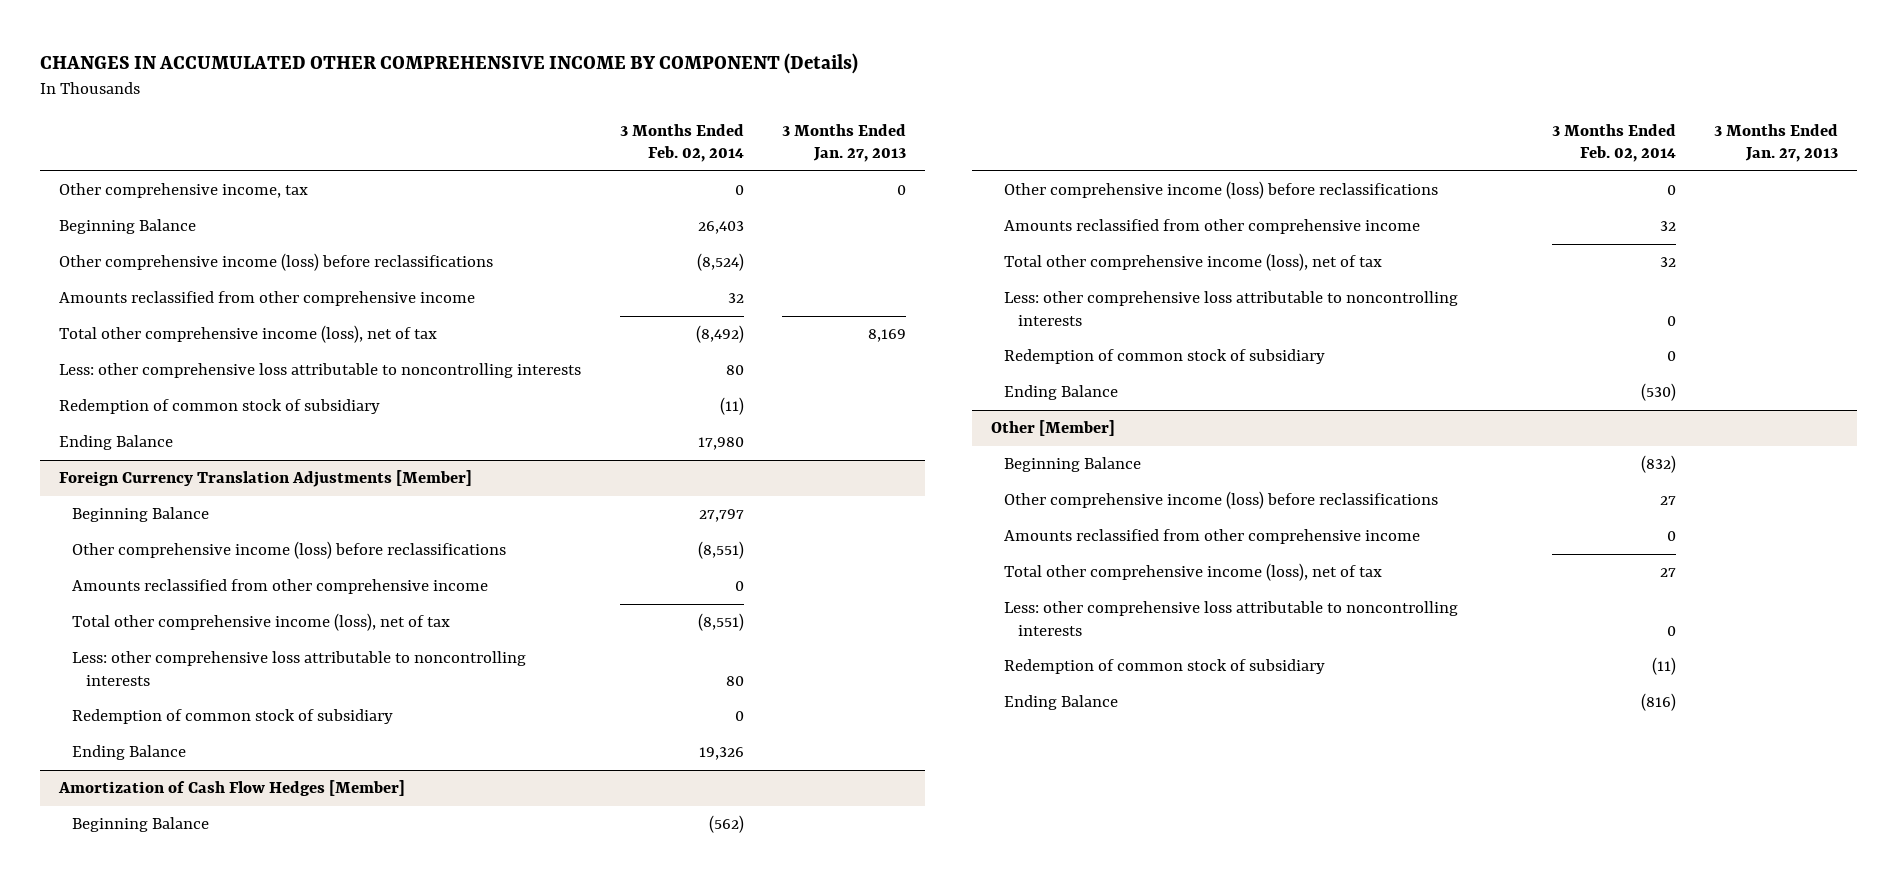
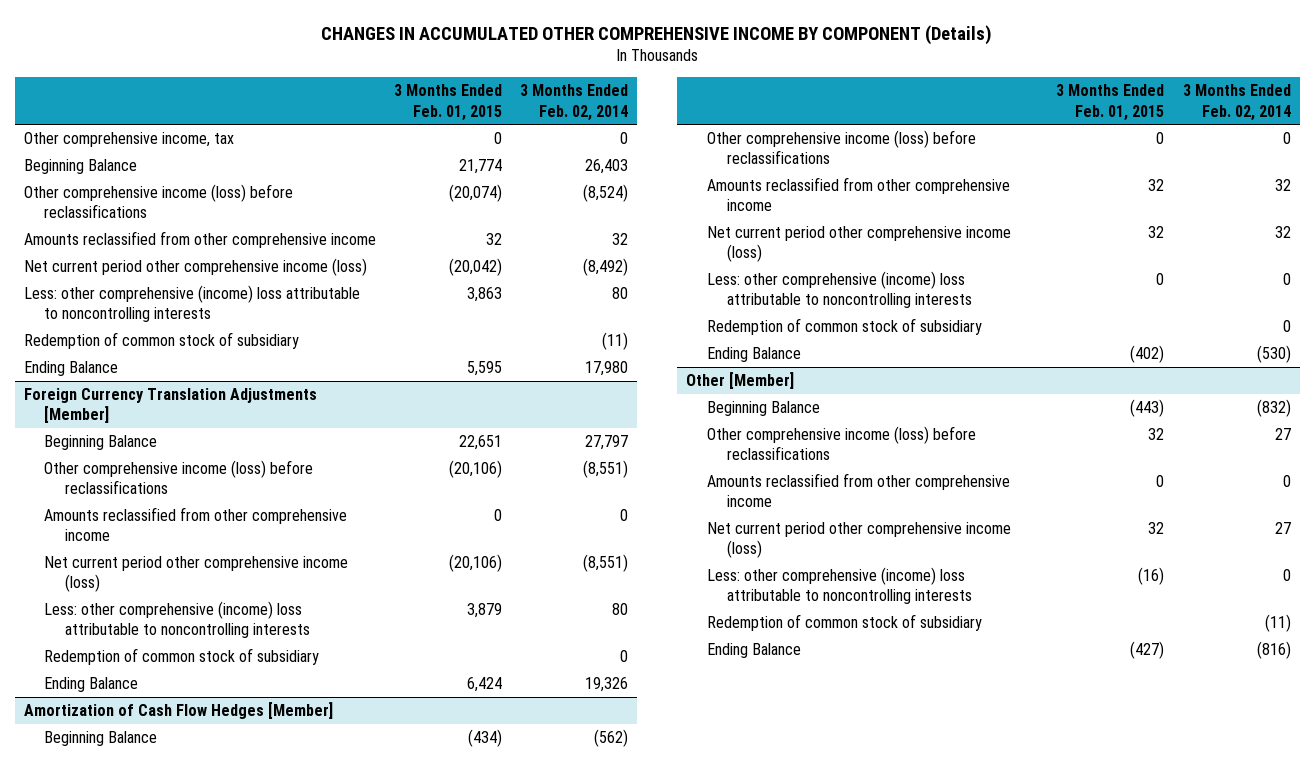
[782,123,907,162] 3 Months Ended Jan. 27, 2013 -> none
none -> [393,84,502,121] 3 Months Ended Feb. 01, 2015
[59,325,438,344] Total other comprehensive income (loss), net of tax -> [23,257,367,276] Net current period other comprehensive income (loss)
[59,363,582,379] Less: other comprehensive loss attributable to noncontrolling interests -> [23,284,360,323] Less: other comprehensive (income) loss attributable to noncontrolling interests
[72,613,451,632] Total other comprehensive income (loss), net of tax -> [44,555,349,593] Net current period other comprehensive income (loss)
[72,651,527,686] Less: other comprehensive loss attributable to noncontrolling interests -> [44,600,310,639] Less: other comprehensive (income) loss attributable to noncontrolling interests
[1004,253,1383,272] Total other comprehensive income (loss), net of tax -> [706,225,1011,263] Net current period other comprehensive income (loss)
[1004,291,1459,326] Less: other comprehensive loss attributable to noncontrolling interests -> [706,270,973,309] Less: other comprehensive (income) loss attributable to noncontrolling interests
[1004,563,1383,582] Total other comprehensive income (loss), net of tax -> [706,521,1011,559] Net current period other comprehensive income (loss)
[1004,601,1459,636] Less: other comprehensive loss attributable to noncontrolling interests -> [706,566,973,605] Less: other comprehensive (income) loss attributable to noncontrolling interests

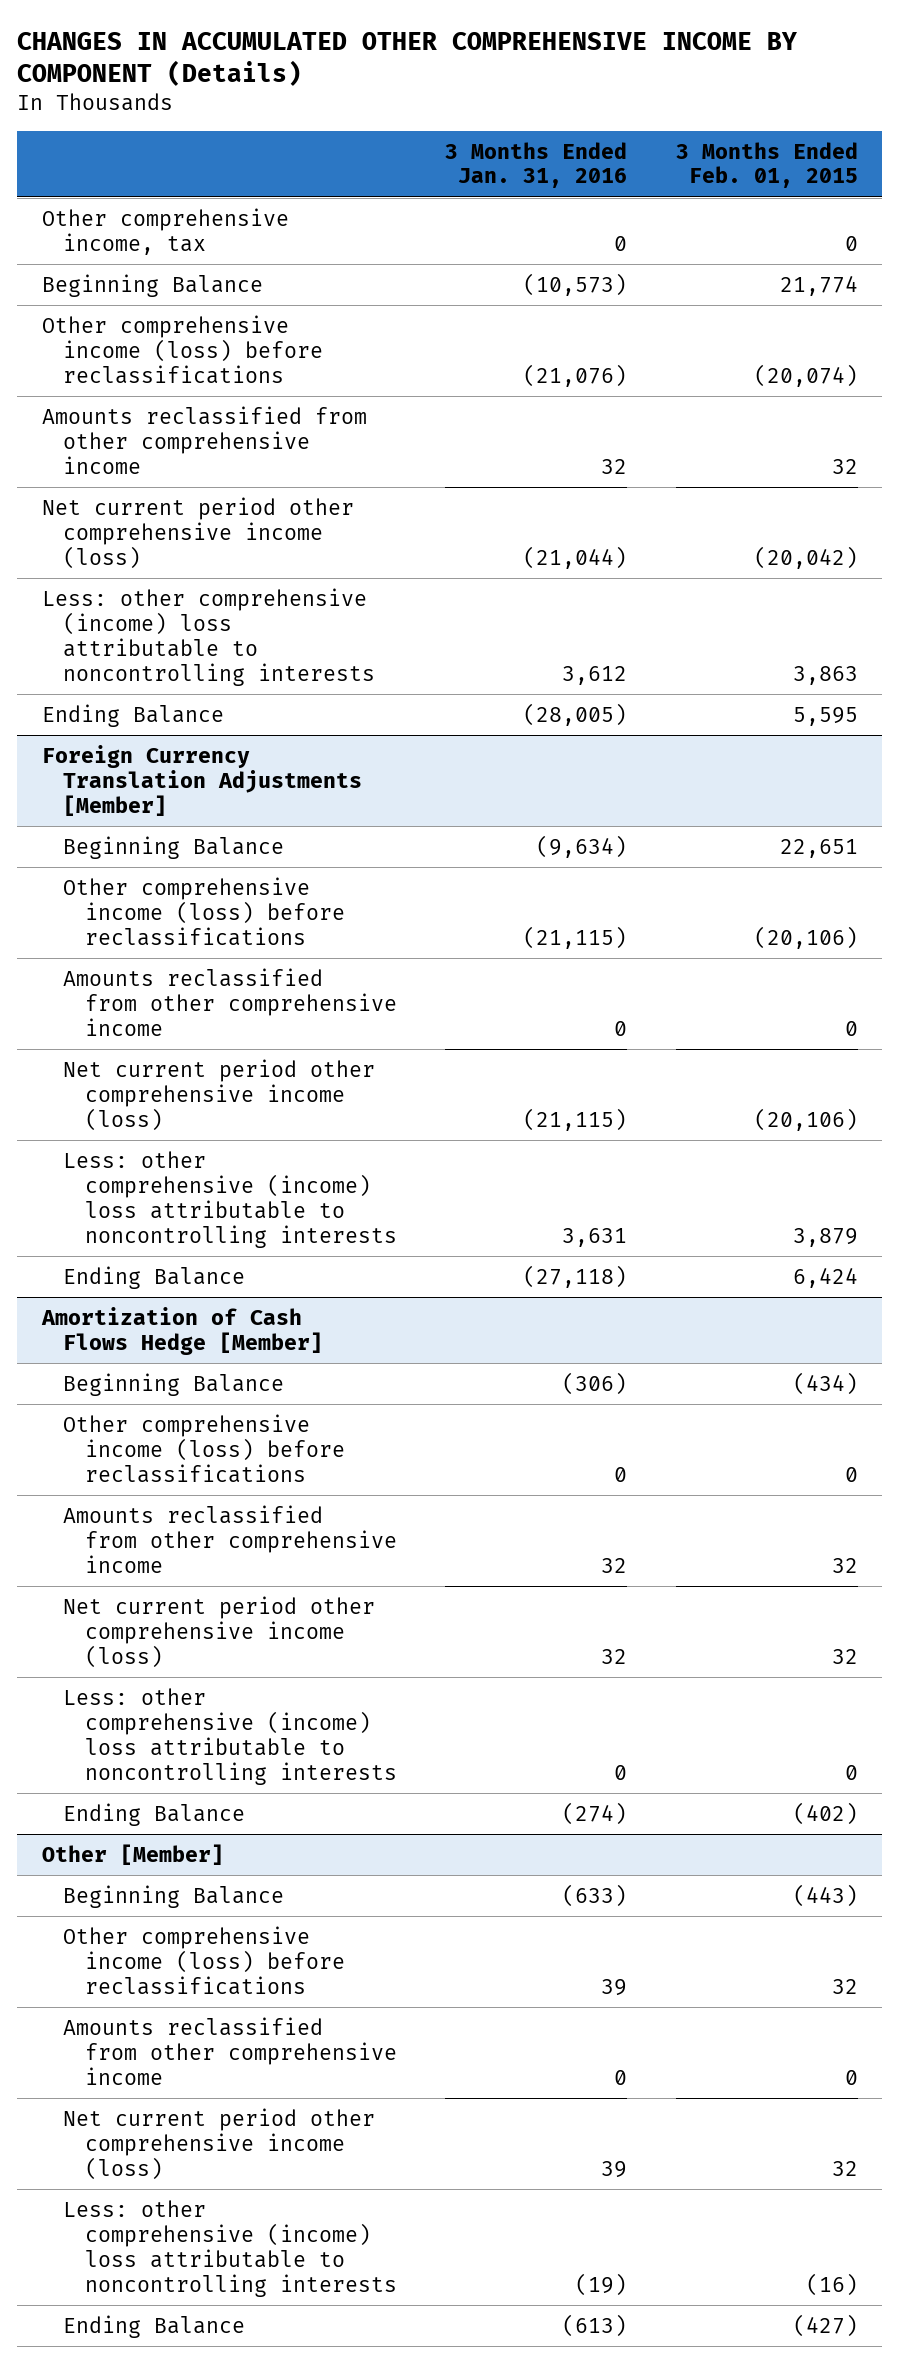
[520,84,629,121] 3 Months Ended Feb. 02, 2014 -> none
none -> [445,141,628,189] 3 Months Ended Jan. 31, 2016
[23,331,299,349] Redemption of common stock of subsidiary -> none
[44,647,320,665] Redemption of common stock of subsidiary -> none
[23,701,333,719] Amortization of Cash Flow Hedges [Member] -> [40,1306,324,1355] Amortization of Cash Flows Hedge [Member]
[706,317,982,335] Redemption of common stock of subsidiary -> none
[706,613,982,631] Redemption of common stock of subsidiary -> none

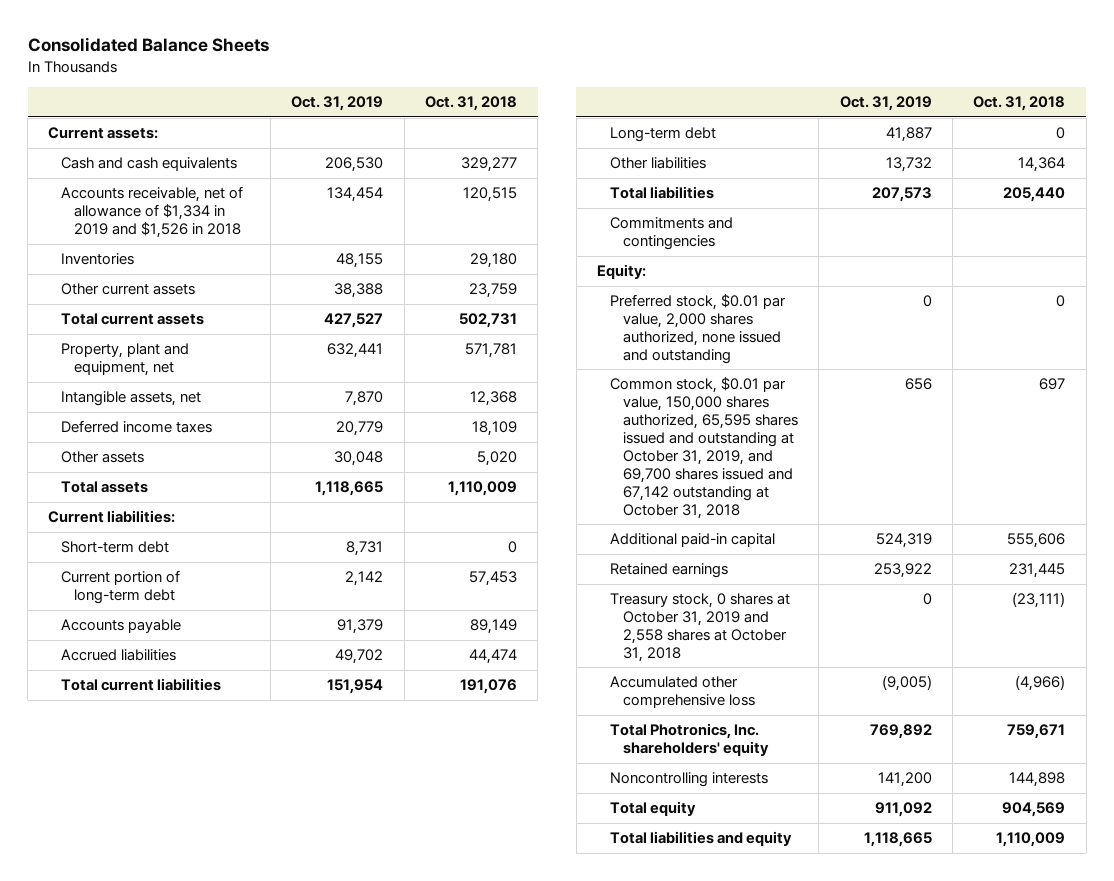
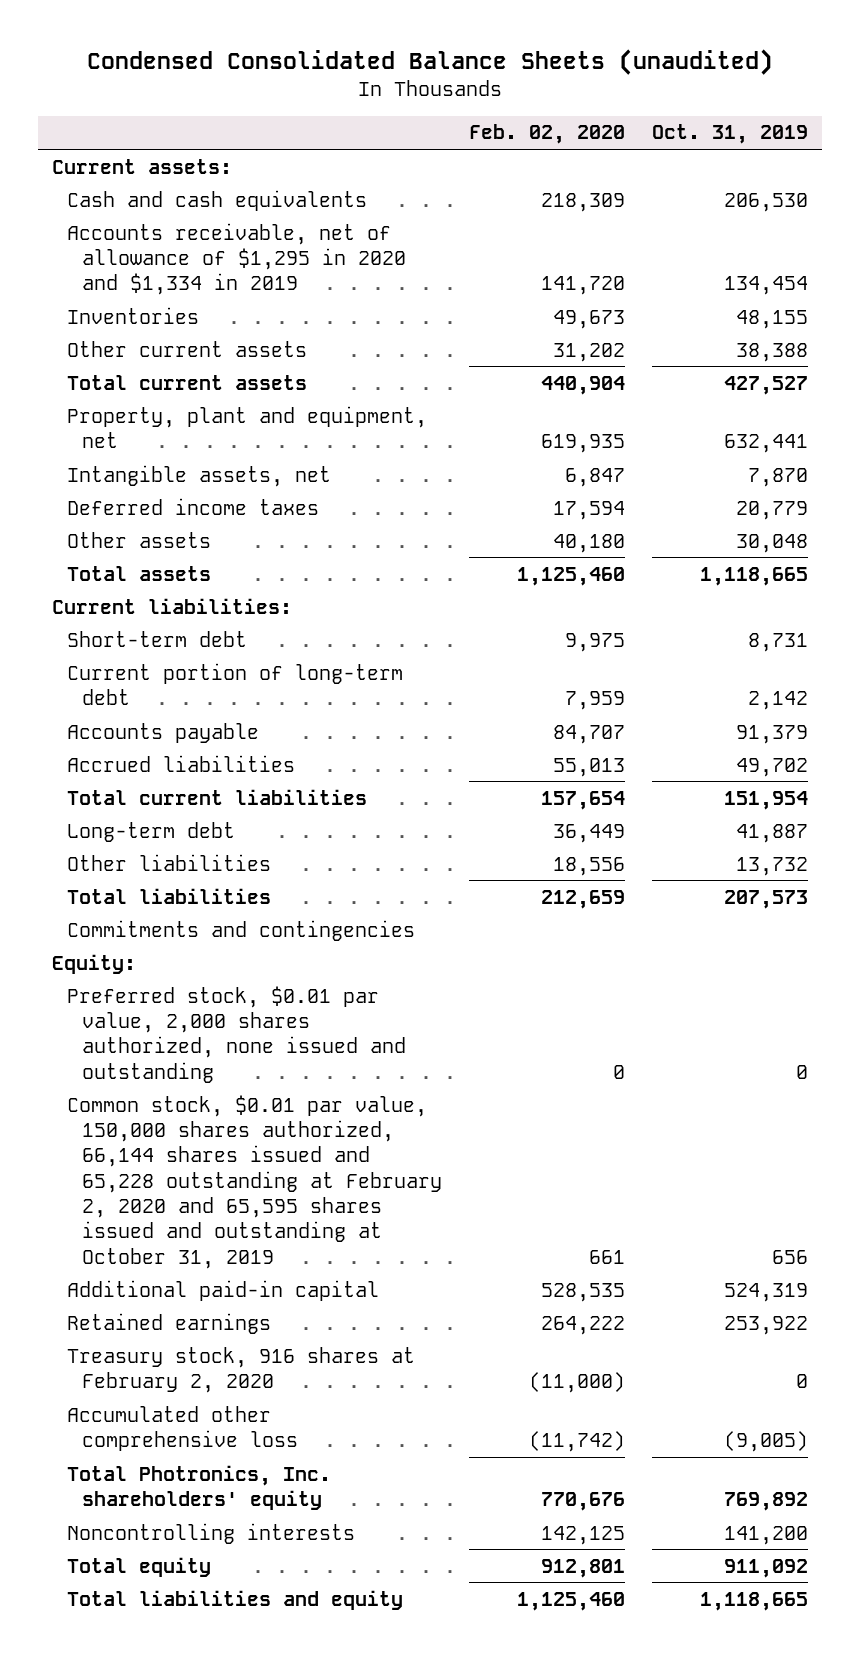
[27,37,269,53] Consolidated Balance Sheets -> [86,48,773,75] Condensed Consolidated Balance Sheets (unaudited)
[424,96,517,112] Oct. 31, 2018 -> none
none -> [469,124,626,145] Feb. 02, 2020
[61,186,244,239] Accounts receivable, net of allowance of $1,334 in 2019 and $1,526 in 2018 -> [66,222,407,296] Accounts receivable, net of allowance of $1,295 in 2020 and $1,334 in 2019
[609,377,798,519] Common stock, $0.01 par value, 150,000 shares authorized, 65,595 shares issued and outstanding at October 31, 2019, and 69,700 shares issued and 67,142 outstanding at October 31, 2018 -> [66,1094,443,1269] Common stock, $0.01 par value, 150,000 shares authorized, 66,144 shares issued and 65,228 outstanding at February 2, 2020 and 65,595 shares issued and outstanding at October 31, 2019
[609,593,790,663] Treasury stock, 0 shares at October 31, 2019 and 2,558 shares at October 31, 2018 -> [66,1346,415,1393] Treasury stock, 916 shares at February 2, 2020

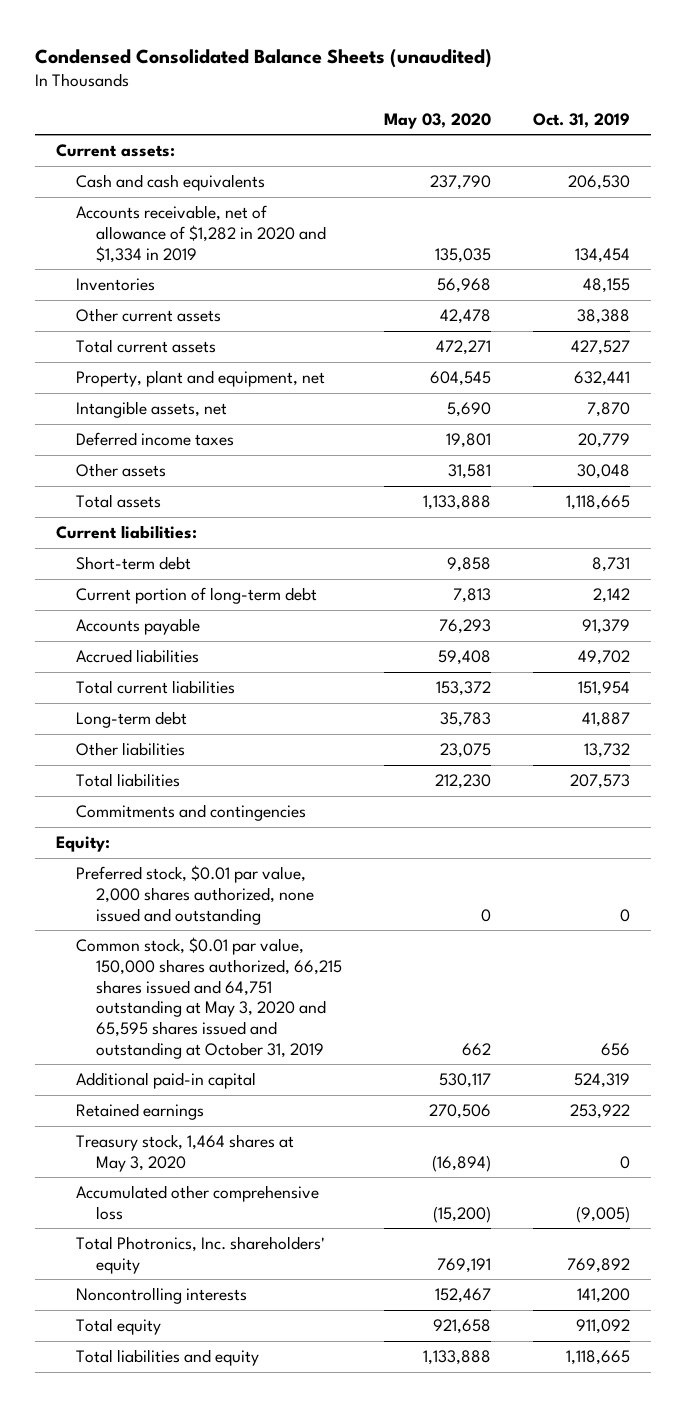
[469,124,626,145] Feb. 02, 2020 -> none
none -> [384,112,492,129] May 03, 2020
[66,222,407,296] Accounts receivable, net of allowance of $1,295 in 2020 and $1,334 in 2019 -> [76,205,327,263] Accounts receivable, net of allowance of $1,282 in 2020 and $1,334 in 2019
[66,1094,443,1269] Common stock, $0.01 par value, 150,000 shares authorized, 66,144 shares issued and 65,228 outstanding at February 2, 2020 and 65,595 shares issued and outstanding at October 31, 2019 -> [76,937,343,1060] Common stock, $0.01 par value, 150,000 shares authorized, 66,215 shares issued and 64,751 outstanding at May 3, 2020 and 65,595 shares issued and outstanding at October 31, 2019
[66,1346,415,1393] Treasury stock, 916 shares at February 2, 2020 -> [76,1134,295,1172] Treasury stock, 1,464 shares at May 3, 2020

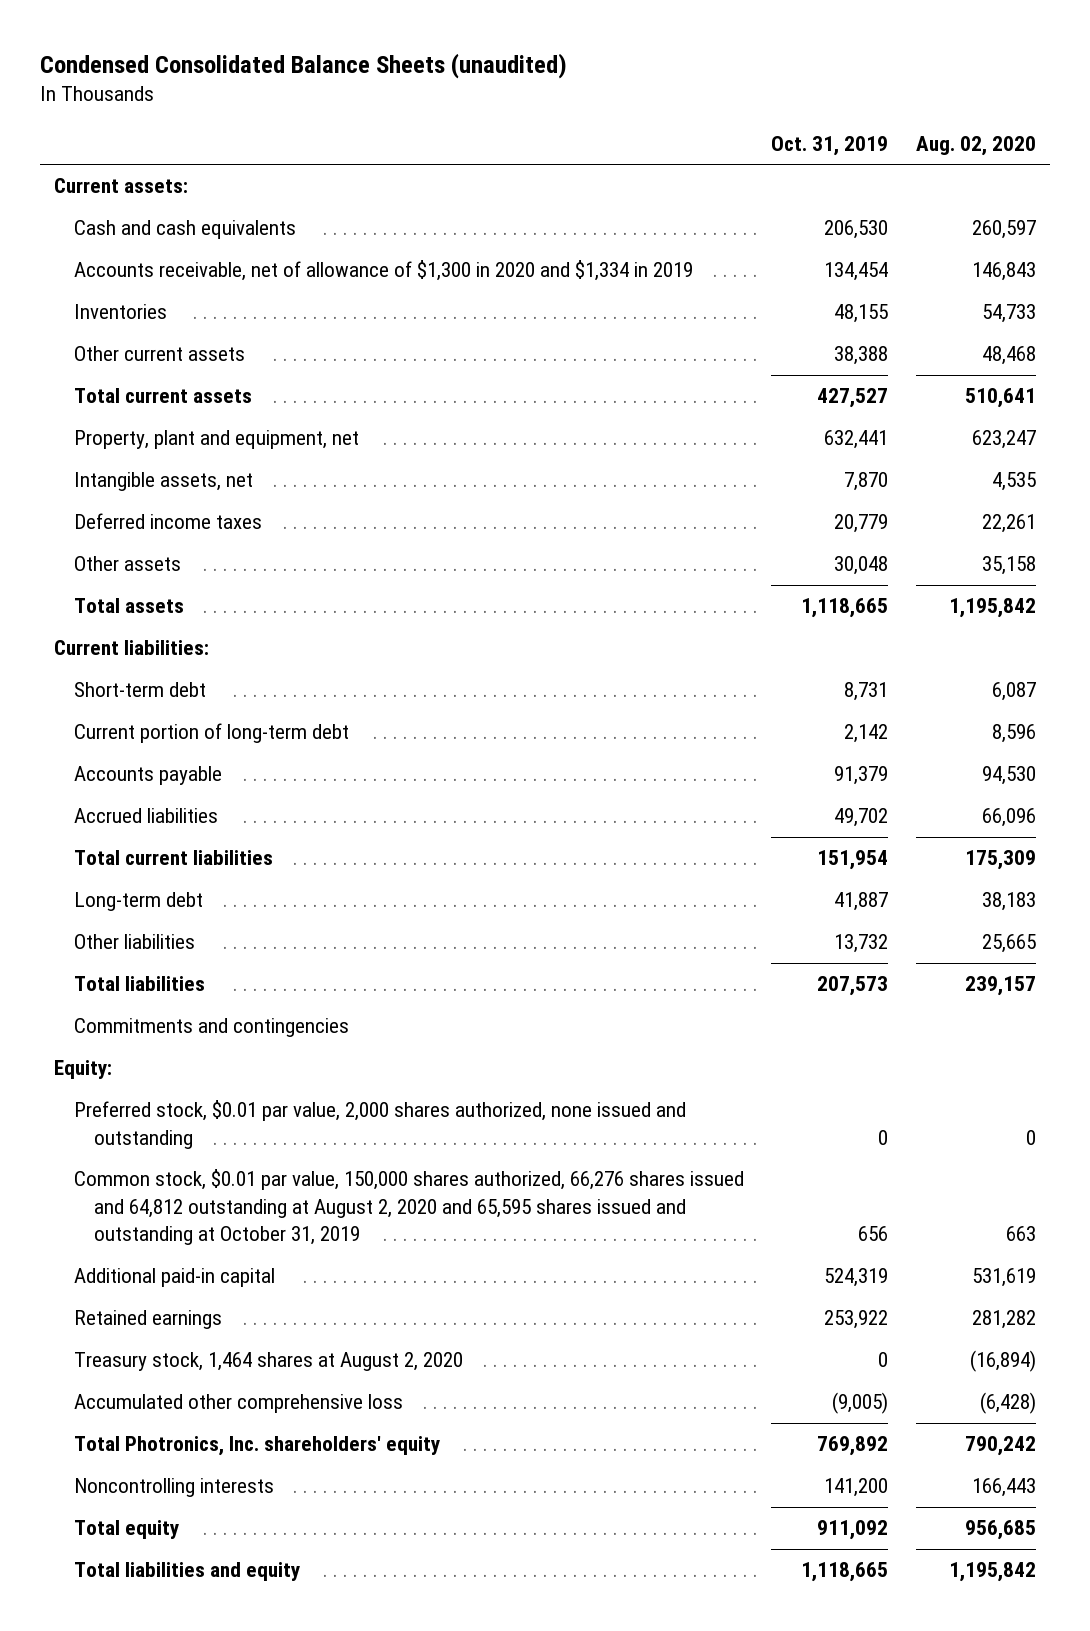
[384,112,492,129] May 03, 2020 -> none
none -> [915,135,1036,156] Aug. 02, 2020
[76,205,327,263] Accounts receivable, net of allowance of $1,282 in 2020 and $1,334 in 2019 -> [73,260,693,282] Accounts receivable, net of allowance of $1,300 in 2020 and $1,334 in 2019
[76,937,343,1060] Common stock, $0.01 par value, 150,000 shares authorized, 66,215 shares issued and 64,751 outstanding at May 3, 2020 and 65,595 shares issued and outstanding at October 31, 2019 -> [73,1169,744,1246] Common stock, $0.01 par value, 150,000 shares authorized, 66,276 shares issued and 64,812 outstanding at August 2, 2020 and 65,595 shares issued and outstanding at October 31, 2019
[76,1134,295,1172] Treasury stock, 1,464 shares at May 3, 2020 -> [73,1352,463,1372] Treasury stock, 1,464 shares at August 2, 2020

